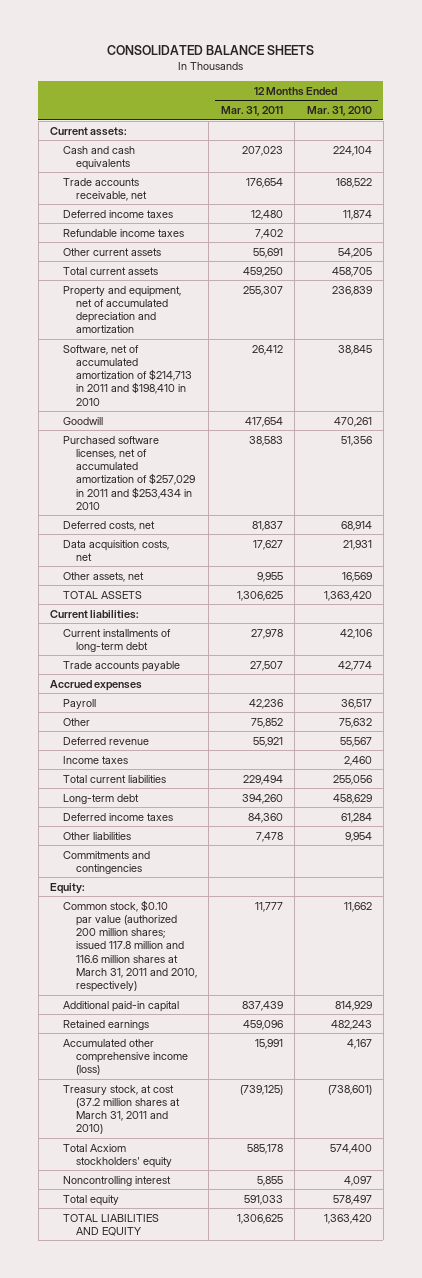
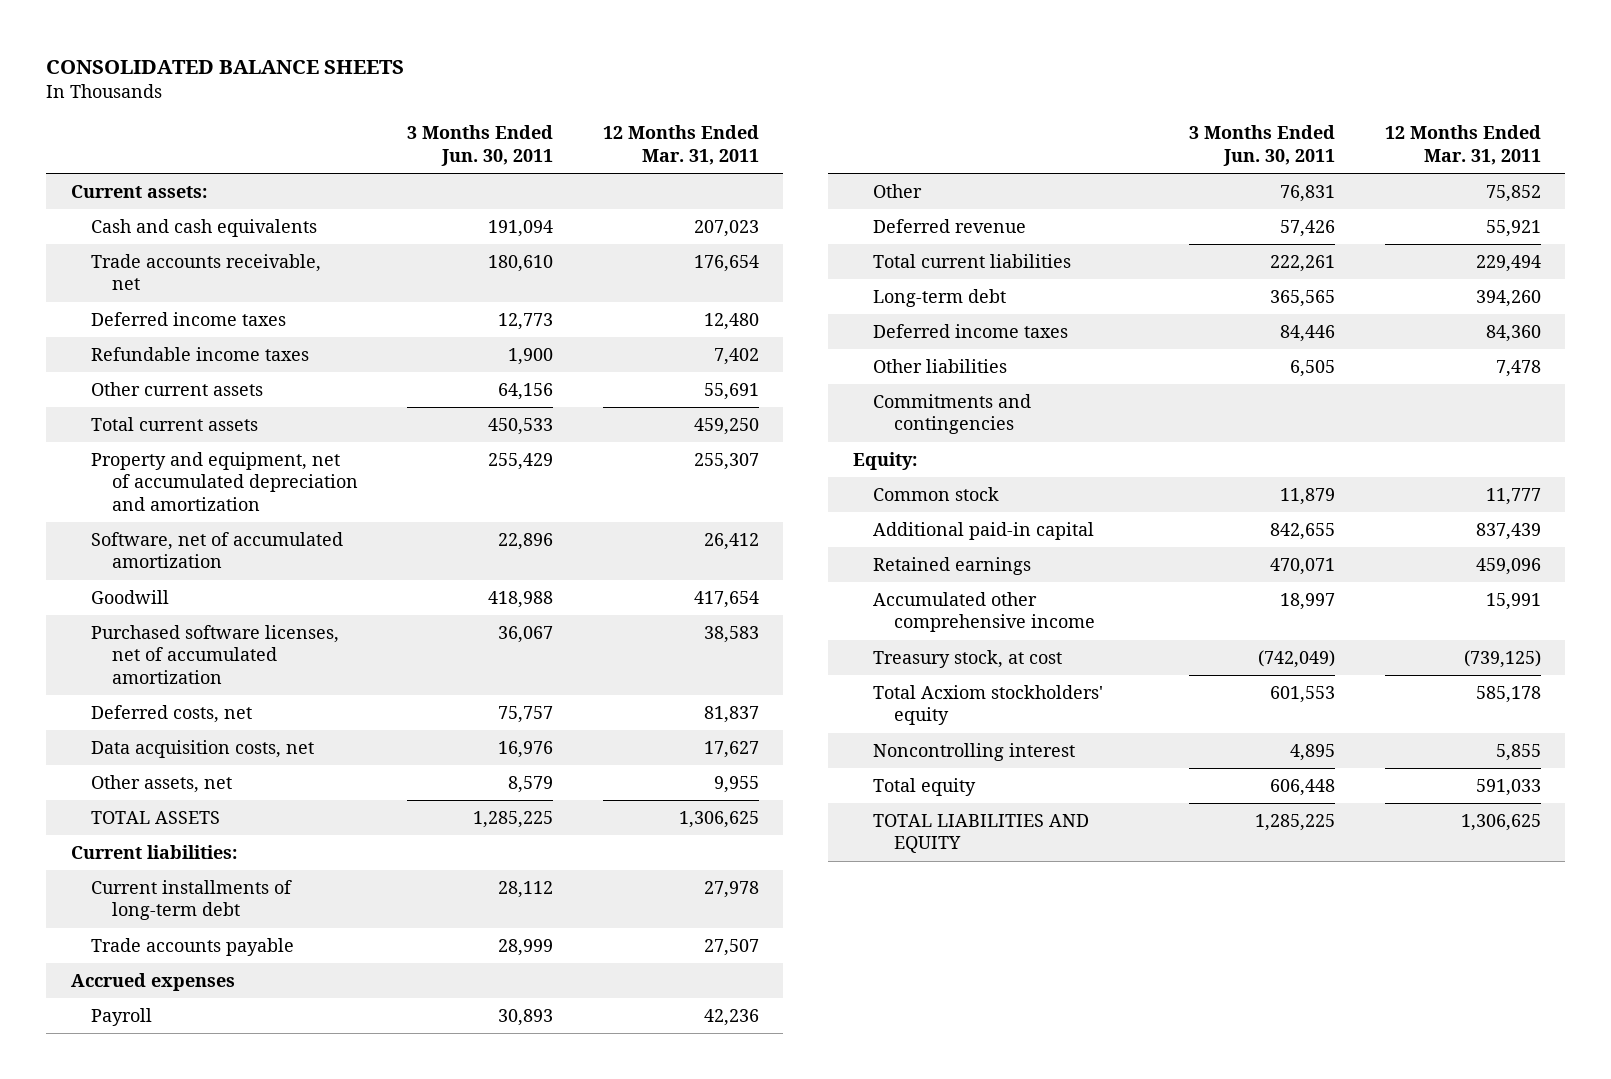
[306,105,372,116] Mar. 31, 2010 -> none
none -> [407,125,554,166] 3 Months Ended Jun. 30, 2011
[62,344,192,406] Software, net of accumulated amortization of $214,713 in 2011 and $198,410 in 2010 -> [91,532,344,569] Software, net of accumulated amortization
[62,435,195,510] Purchased software licenses, net of accumulated amortization of $257,029 in 2011 and $253,434 in 2010 -> [91,625,340,684] Purchased software licenses, net of accumulated amortization
[62,755,128,764] Income taxes -> none
[62,899,197,993] Common stock, $0.10 par value (authorized 200 million shares; issued 117.8 million and 116.6 million shares at March 31, 2011 and 2010, respectively) -> [873,487,1000,502] Common stock
[62,1038,188,1076] Accumulated other comprehensive income (loss) -> [873,592,1095,633] Accumulated other comprehensive income
[62,1084,180,1135] Treasury stock, at cost (37.2 million shares at March 31, 2011 and 2010) -> [873,650,1063,669] Treasury stock, at cost

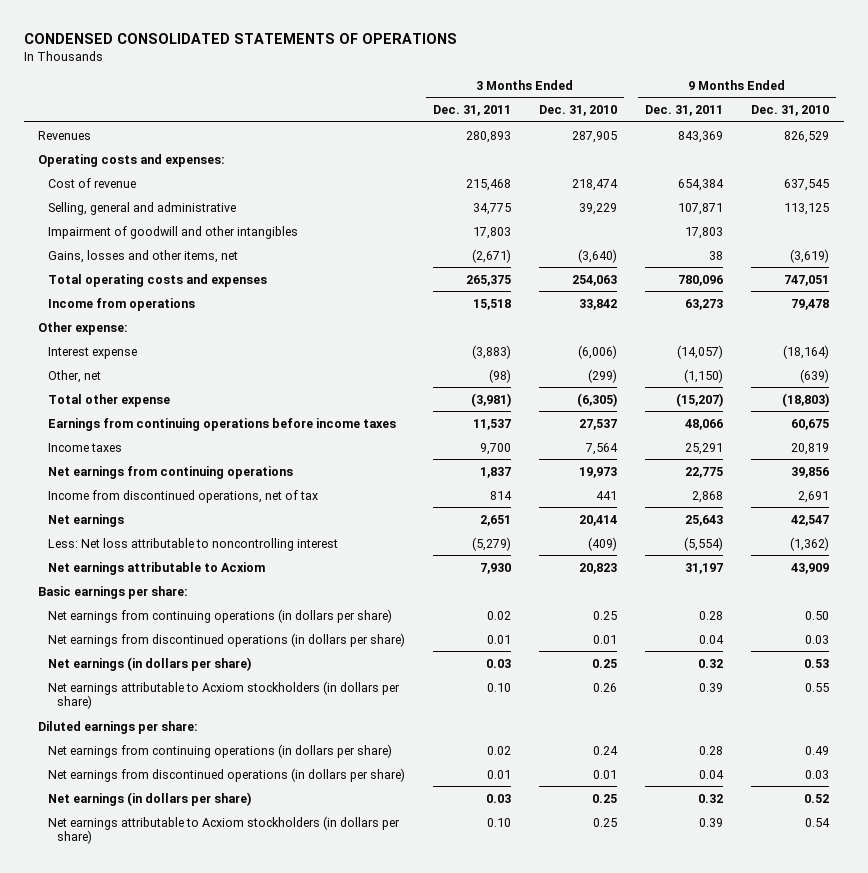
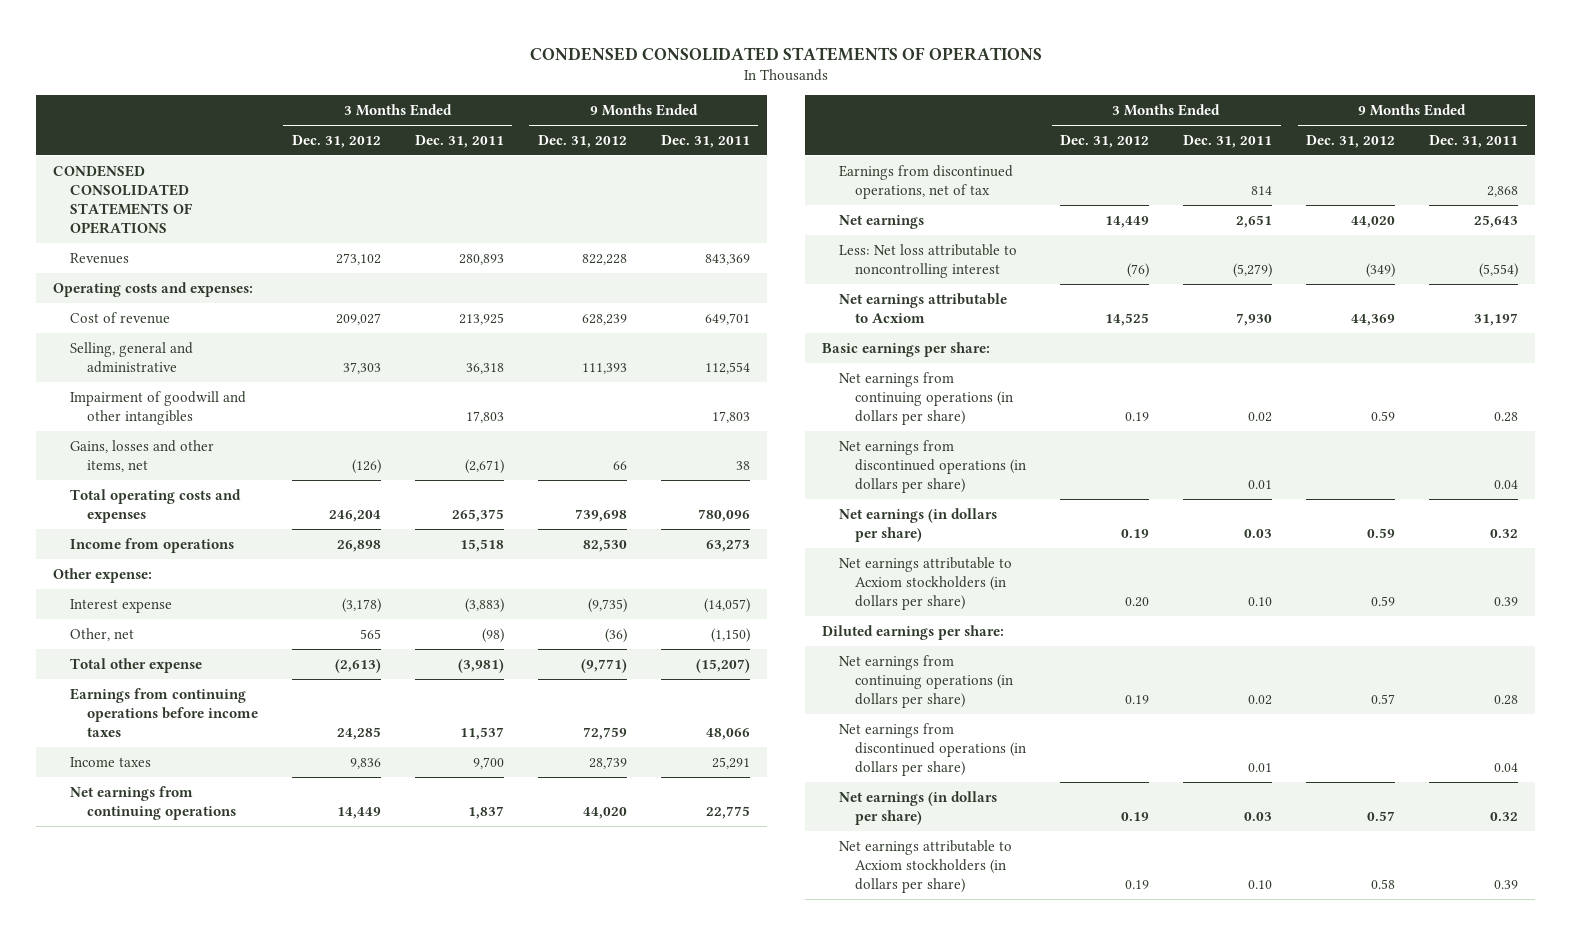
[539,105,618,117] Dec. 31, 2010 -> none
[751,105,830,117] Dec. 31, 2010 -> none
none -> [291,134,381,148] Dec. 31, 2012
none -> [537,134,627,148] Dec. 31, 2012
none -> [53,164,193,235] CONDENSED CONSOLIDATED STATEMENTS OF OPERATIONS
[466,178,512,191] 215,468 -> [458,312,504,325] 213,925
[678,178,725,191] 654,384 -> [704,312,750,325] 649,701
[473,202,512,215] 34,775 -> [465,362,504,374] 36,318
[678,202,724,215] 107,871 -> [704,361,750,374] 112,554
[47,489,318,503] Income from discontinued operations, net of tax -> [838,164,1013,199] Earnings from discontinued operations, net of tax

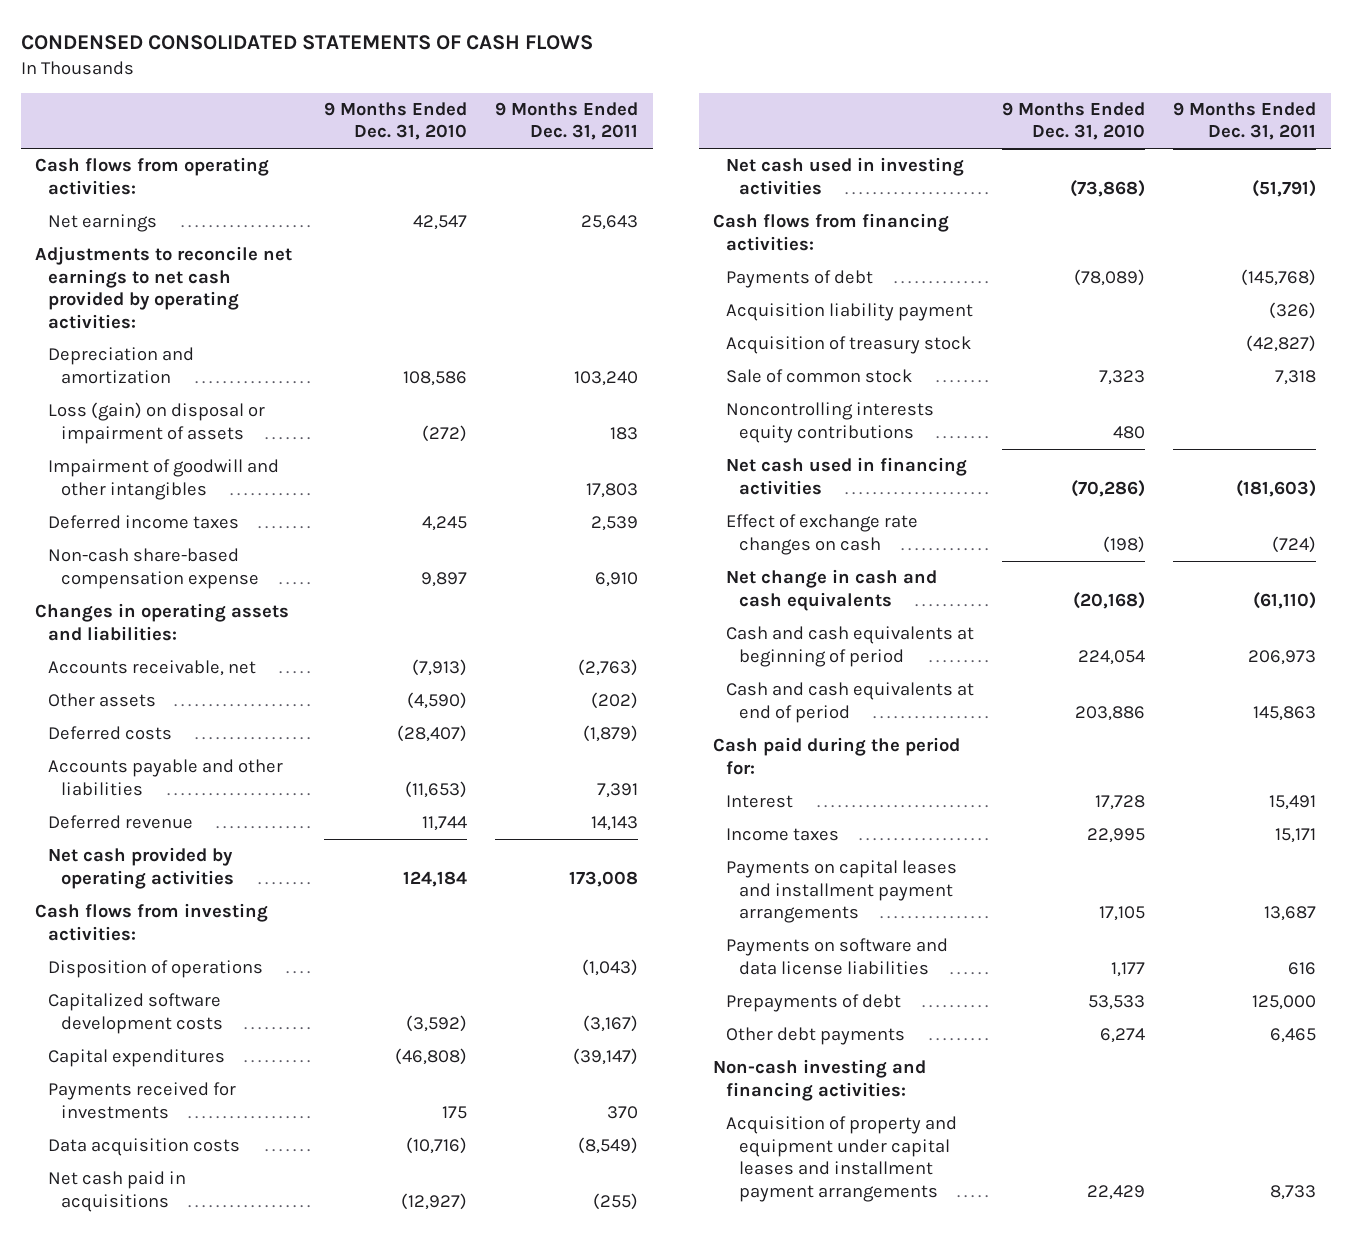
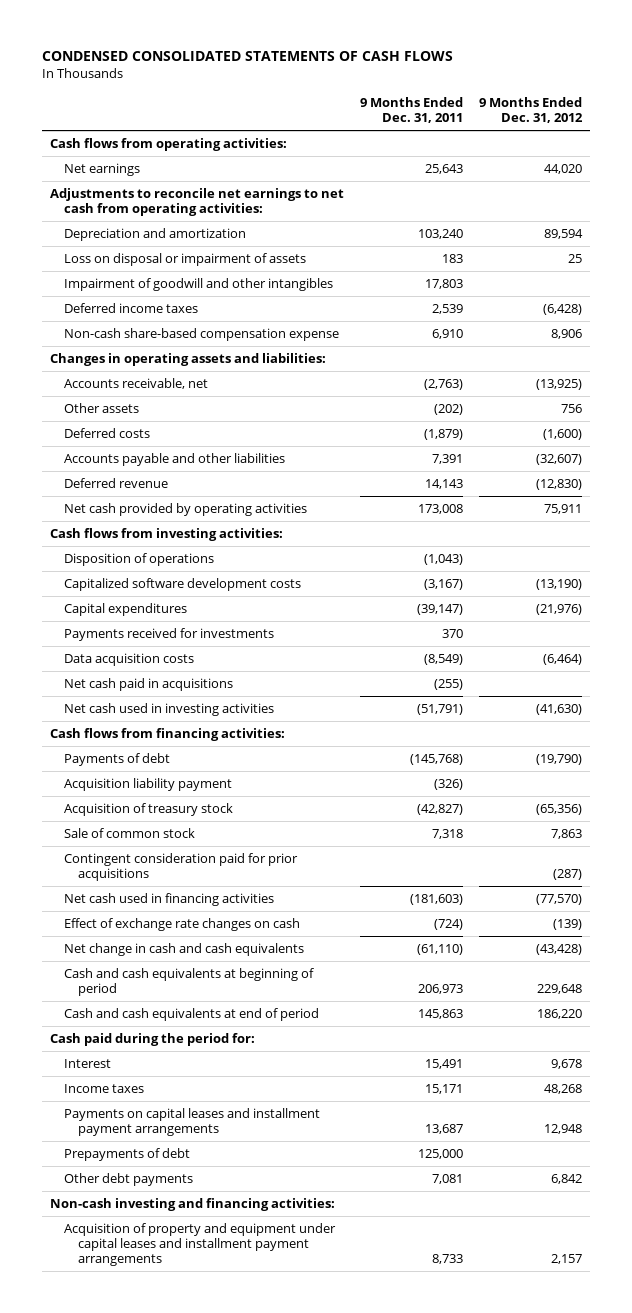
[324,102,468,141] 9 Months Ended Dec. 31, 2010 -> none
none -> [478,96,583,124] 9 Months Ended Dec. 31, 2012
[34,246,292,329] Adjustments to reconcile net earnings to net cash provided by operating activities: -> [50,187,345,216] Adjustments to reconcile net earnings to net cash from operating activities:
[47,402,265,444] Loss (gain) on disposal or impairment of assets -> [64,252,307,266] Loss on disposal or impairment of assets
[725,402,934,443] Noncontrolling interests equity contributions -> none
none -> [64,852,299,881] Contingent consideration paid for prior acquisitions
[725,938,948,975] Payments on software and data license liabilities -> none
[1270,1028,1317,1044] 6,465 -> [431,1173,463,1184] 7,081

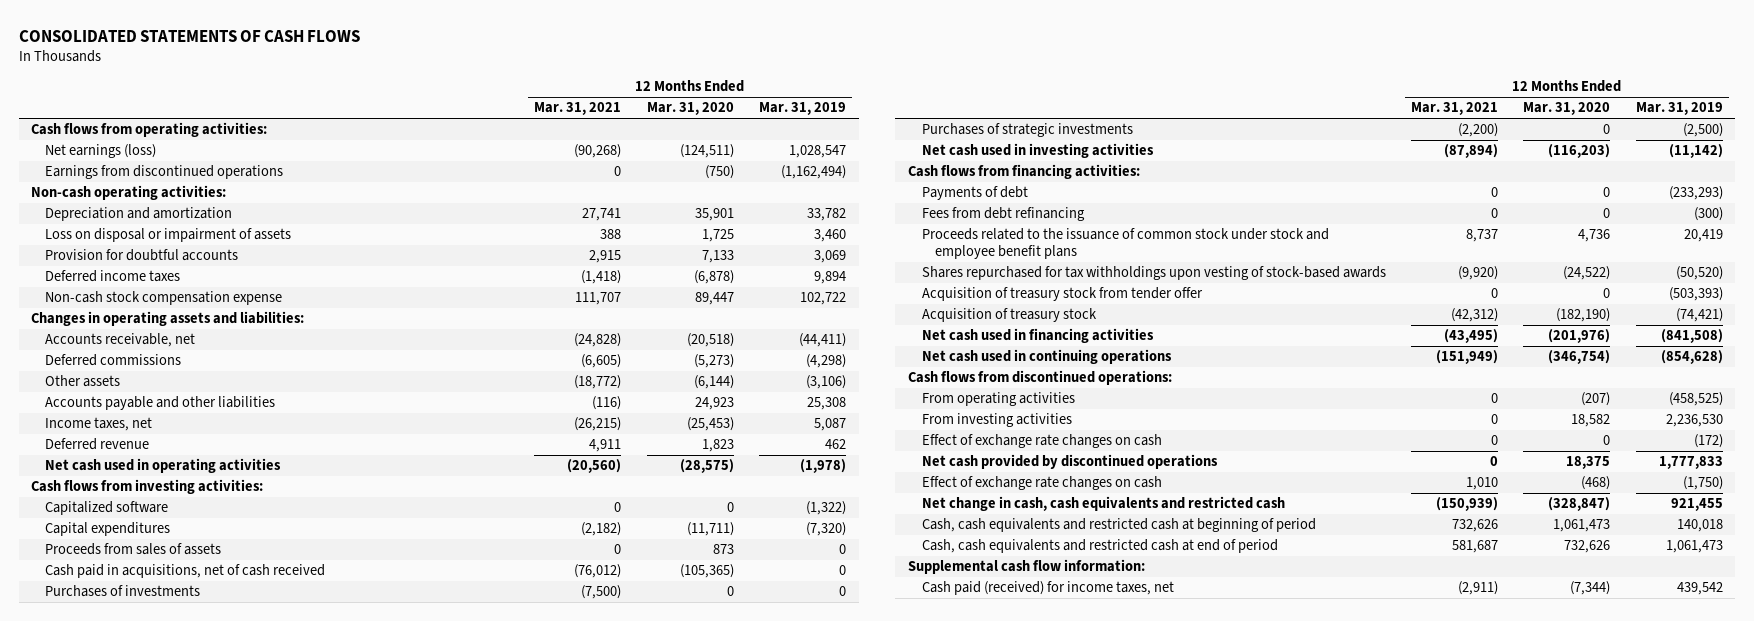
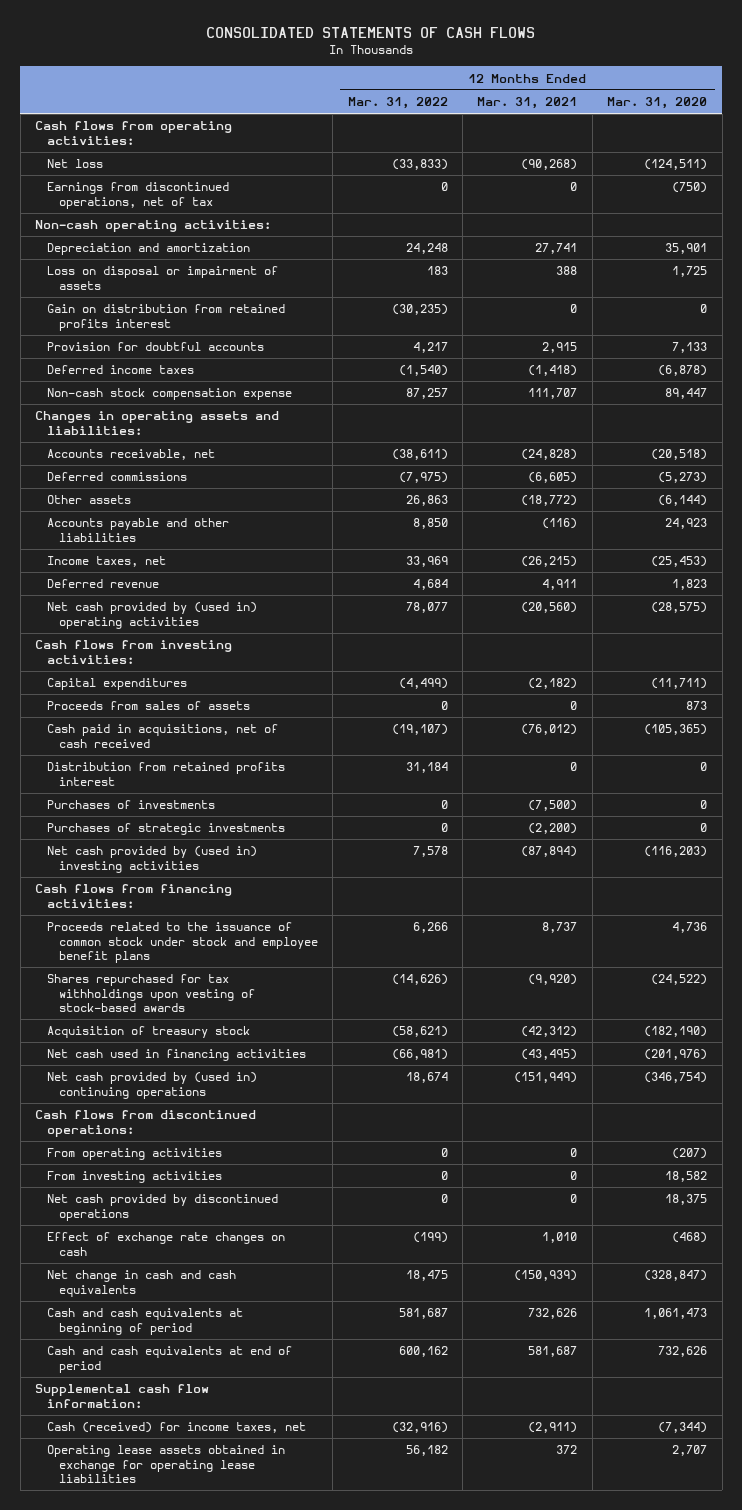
[759,102,847,116] Mar. 31, 2019 -> none
none -> [347,96,448,109] Mar. 31, 2022
[45,144,157,159] Net earnings (loss) -> [46,159,103,169] Net loss
[45,165,284,180] Earnings from discontinued operations -> [46,182,229,209] Earnings from discontinued operations, net of tax
none -> [46,304,285,331] Gain on distribution from retained profits interest
[45,458,282,474] Net cash used in operating activities -> [46,602,257,629] Net cash provided by (used in) operating activities
[45,501,169,516] Capitalized software -> none
none -> [46,762,285,786] Distribution from retained profits interest
[921,143,1154,159] Net cash used in investing activities -> [46,846,257,873] Net cash provided by (used in) investing activities
[921,186,1028,201] Payments of debt -> none
[921,207,1085,222] Fees from debt refinancing -> none
[921,287,1203,302] Acquisition of treasury stock from tender offer -> none
[921,349,1172,365] Net cash used in continuing operations -> [46,1072,257,1099] Net cash provided by (used in) continuing operations
[921,434,1162,449] Effect of exchange rate changes on cash -> none
[921,496,1285,512] Net change in cash, cash equivalents and restricted cash -> [46,1270,236,1297] Net change in cash and cash equivalents
[921,518,1316,533] Cash, cash equivalents and restricted cash at beginning of period -> [46,1308,243,1335] Cash and cash equivalents at beginning of period
[921,539,1278,554] Cash, cash equivalents and restricted cash at end of period -> [46,1346,292,1373] Cash and cash equivalents at end of period
[921,581,1174,596] Cash paid (received) for income taxes, net -> [46,1422,306,1434] Cash (received) for income taxes, net
none -> [46,1445,285,1484] Operating lease assets obtained in exchange for operating lease liabilities

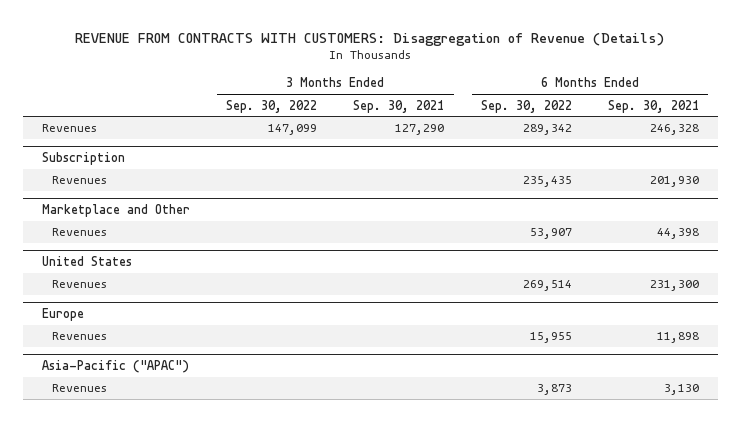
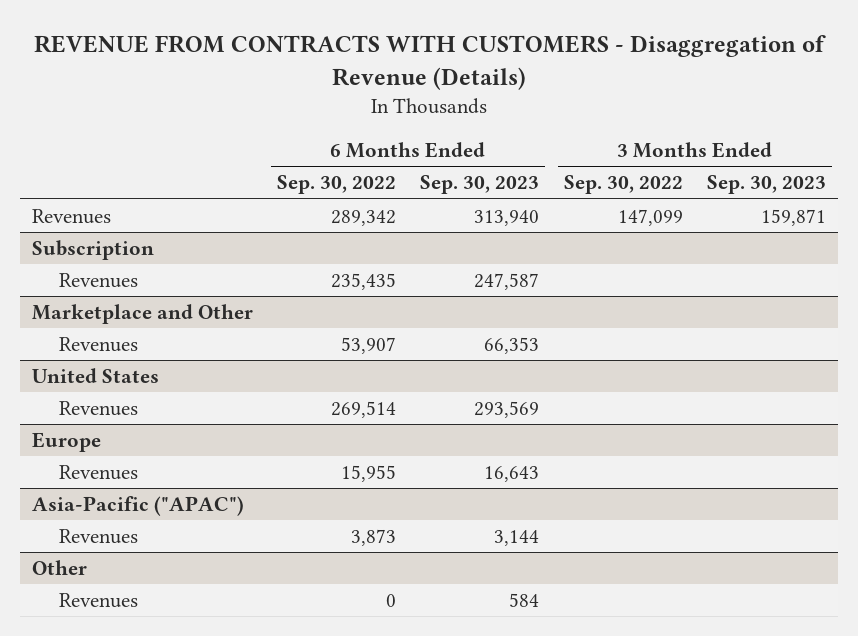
[75,32,665,46] REVENUE FROM CONTRACTS WITH CUSTOMERS: Disaggregation of Revenue (Details) -> [33,35,826,90] REVENUE FROM CONTRACTS WITH CUSTOMERS - Disaggregation of Revenue (Details)
[353,99,445,113] Sep. 30, 2021 -> none
[608,99,700,113] Sep. 30, 2021 -> none
none -> [420,175,540,195] Sep. 30, 2023
none -> [706,175,826,195] Sep. 30, 2023
none -> [31,559,87,575] Other
none -> [58,592,138,608] Revenues

